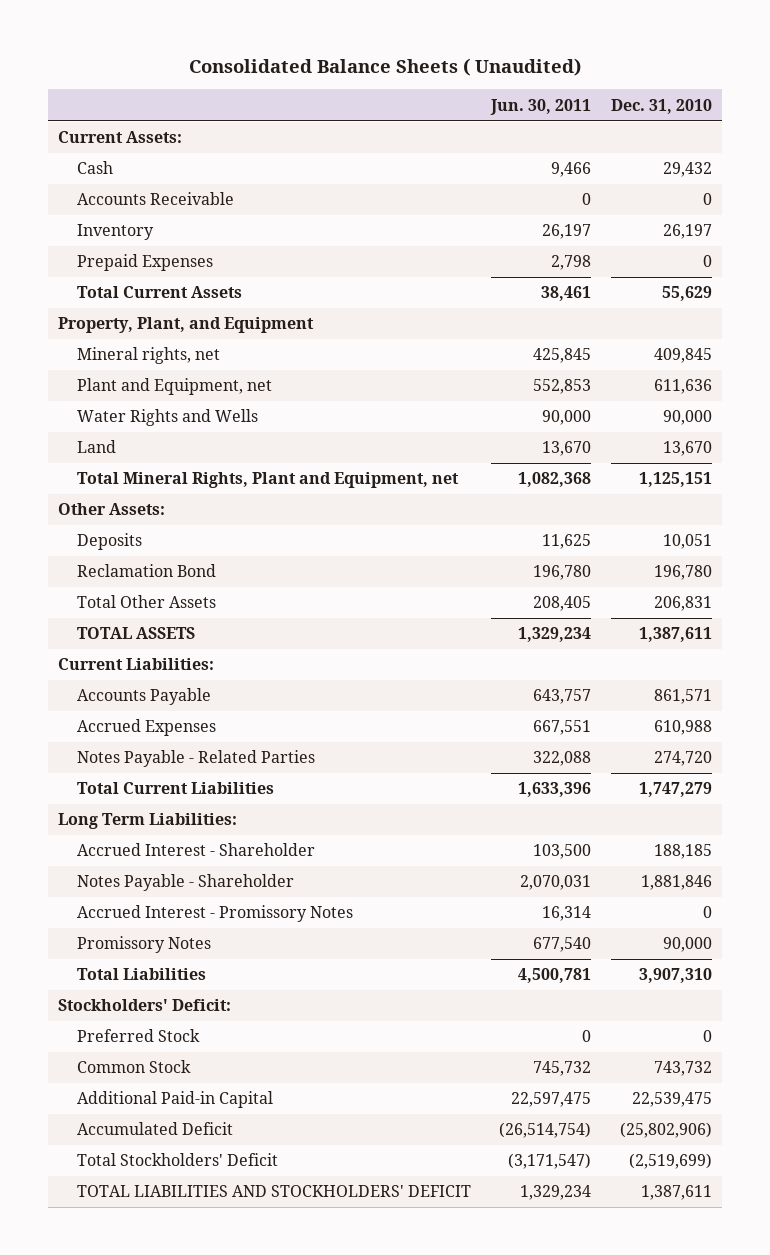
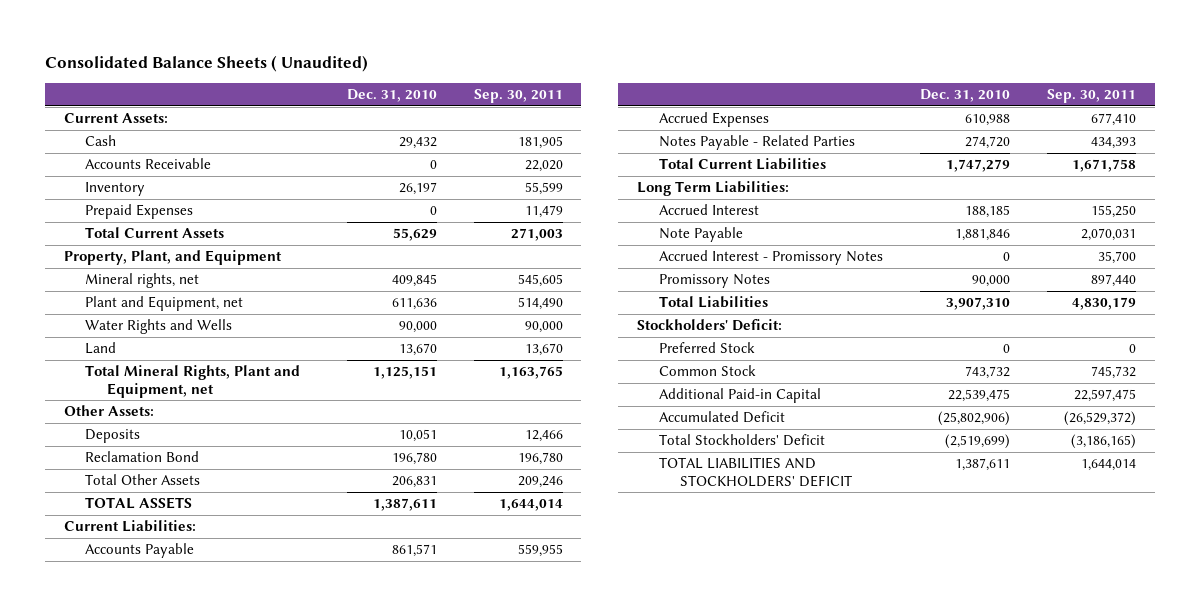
[490,98,592,115] Jun. 30, 2011 -> none
none -> [473,89,563,104] Sep. 30, 2011
[76,843,315,857] Accrued Interest - Shareholder -> [658,204,759,216] Accrued Interest
[76,874,294,892] Notes Payable - Shareholder -> [658,227,743,243] Note Payable

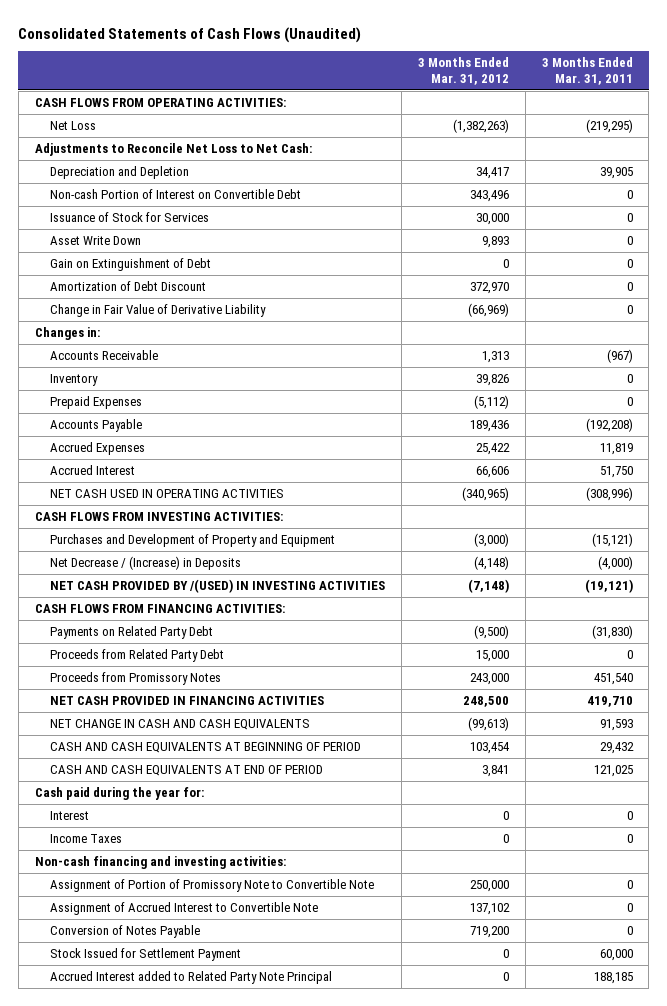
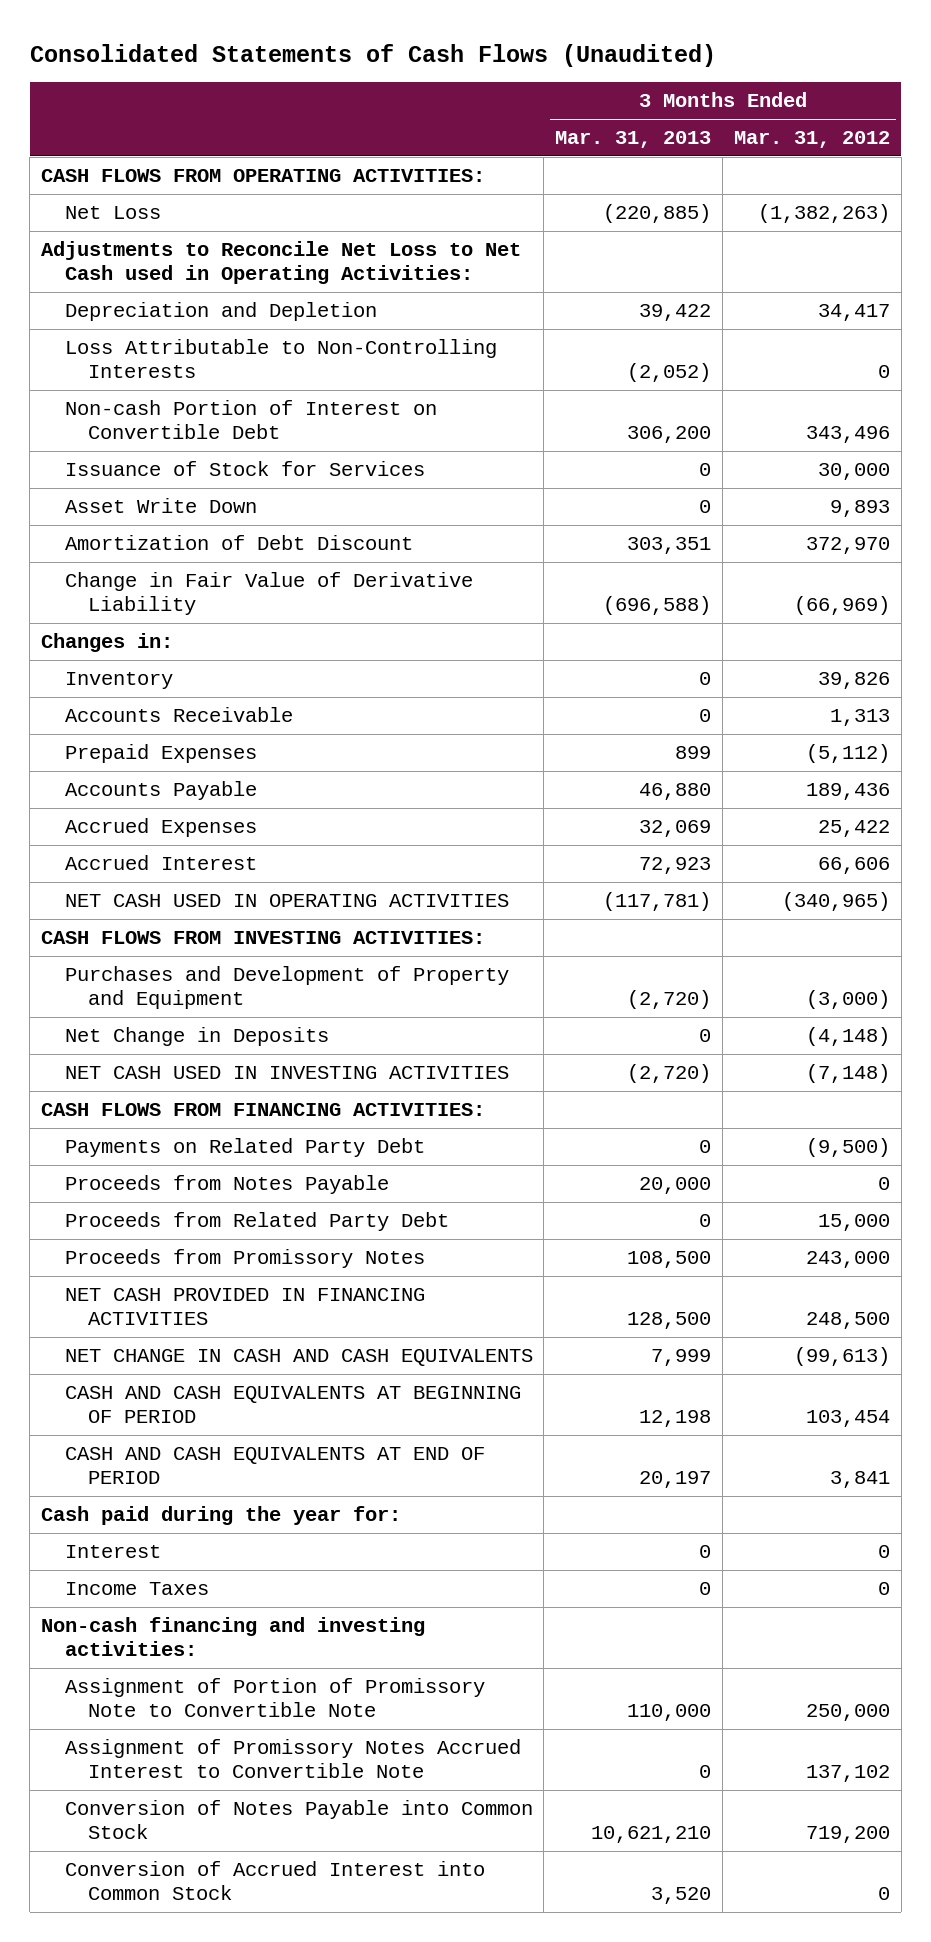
[541,57,633,85] 3 Months Ended Mar. 31, 2011 -> none
none -> [555,131,712,149] Mar. 31, 2013
[34,143,312,157] Adjustments to Reconcile Net Loss to Net Cash: -> [41,241,522,285] Adjustments to Reconcile Net Loss to Net Cash used in Operating Activities:
none -> [64,339,497,379] Loss Attributable to Non-Controlling Interests
[50,258,212,272] Gain on Extinguishment of Debt -> none
[50,350,159,361] Accounts Receivable -> [64,707,293,723] Accounts Receivable
[50,556,242,571] Net Decrease / (Increase) in Deposits -> [64,1027,329,1047] Net Change in Deposits
[50,579,386,594] NET CASH PROVIDED BY /(USED) IN INVESTING ACTIVITIES -> [64,1066,509,1080] NET CASH USED IN INVESTING ACTIVITIES
none -> [64,1175,389,1195] Proceeds from Notes Payable
[50,948,242,962] Stock Issued for Settlement Payment -> none
[50,971,333,985] Accrued Interest added to Related Party Note Principal -> none
[50,902,319,916] Assignment of Accrued Interest to Convertible Note -> [64,1739,521,1779] Assignment of Promissory Notes Accrued Interest to Convertible Note
[50,925,201,939] Conversion of Notes Payable -> [64,1800,533,1840] Conversion of Notes Payable into Common Stock
none -> [64,1861,485,1901] Conversion of Accrued Interest into Common Stock

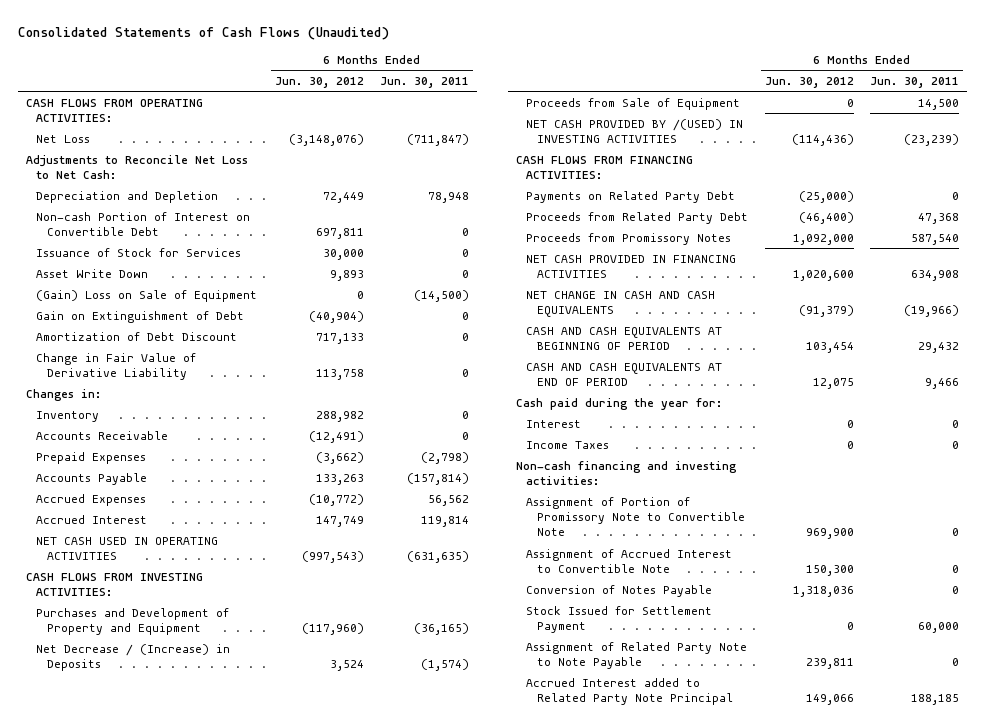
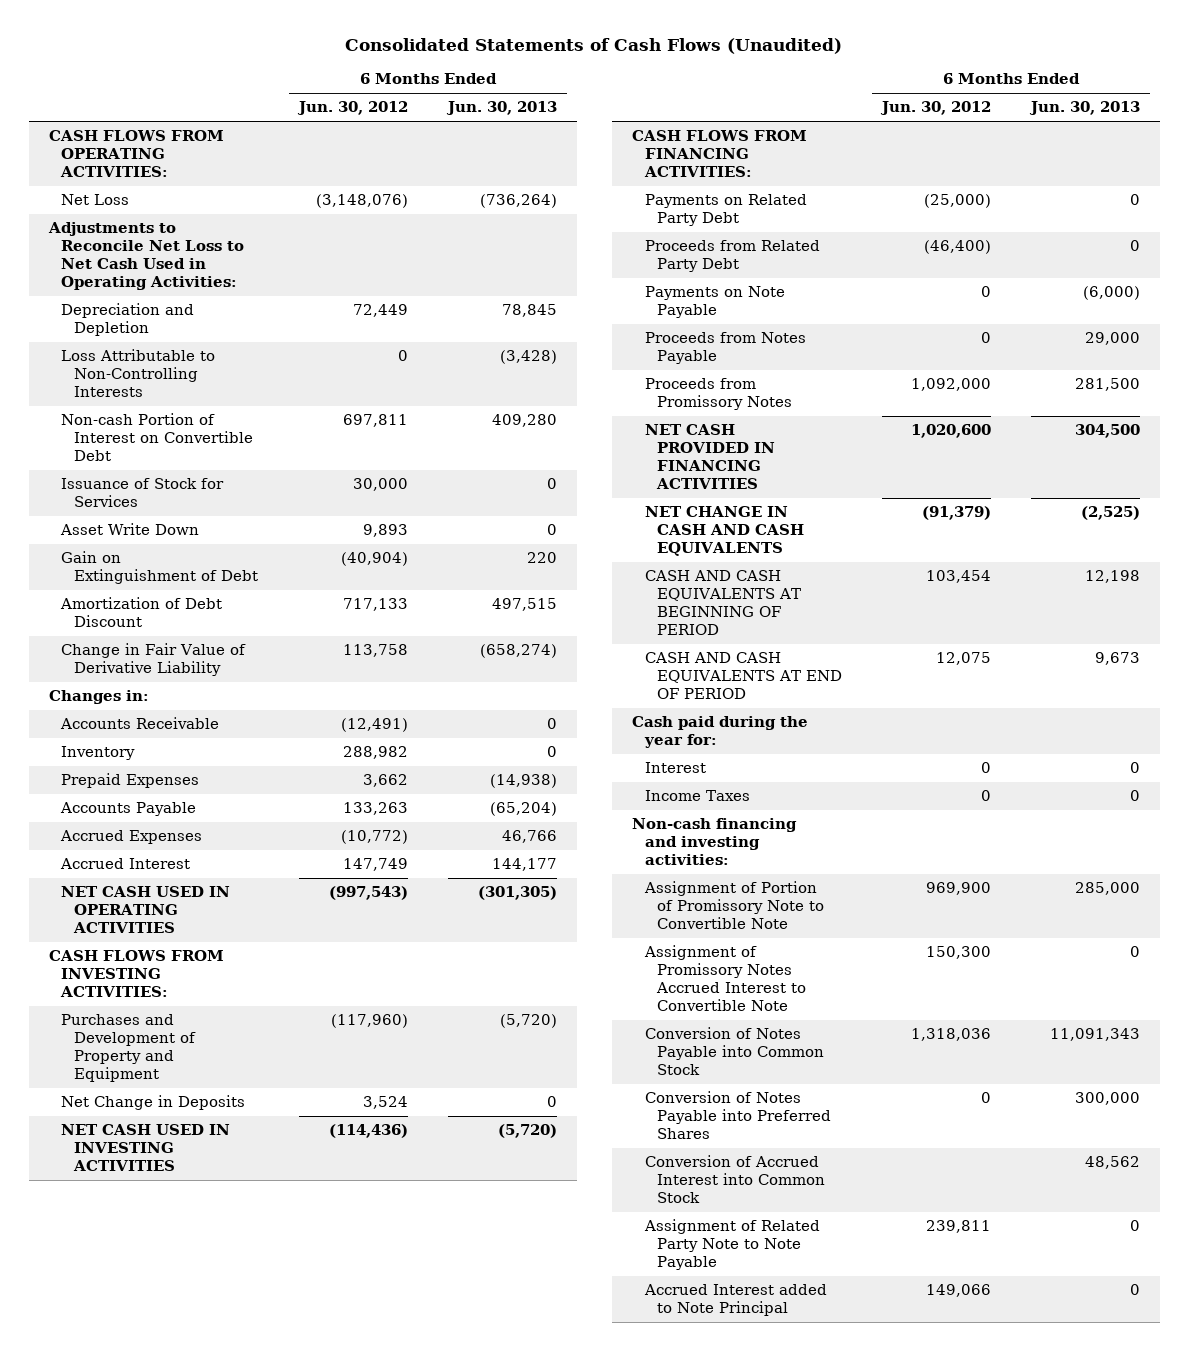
[380,77,470,89] Jun. 30, 2011 -> none
none -> [445,101,557,116] Jun. 30, 2013
[26,154,249,180] Adjustments to Reconcile Net Loss to Net Cash: -> [47,222,245,290] Adjustments to Reconcile Net Loss to Net Cash Used in Operating Activities:
none -> [61,349,216,397] Loss Attributable to Non-Controlling Interests
[36,289,258,302] (Gain) Loss on Sale of Equipment -> none
[36,410,100,422] Inventory -> [61,746,136,761] Inventory
[315,451,364,464] (3,662) -> [362,774,408,788] 3,662
[526,97,741,110] Proceeds from Sale of Equipment -> none
[36,643,231,672] Net Decrease / (Increase) in Deposits -> [61,1095,246,1111] Net Change in Deposits
[526,118,744,144] NET CASH PROVIDED BY /(USED) IN INVESTING ACTIVITIES -> [61,1124,231,1171] NET CASH USED IN INVESTING ACTIVITIES
none -> [644,286,785,319] Payments on Note Payable
none -> [644,332,806,365] Proceeds from Notes Payable
[526,605,713,634] Stock Issued for Settlement Payment -> none
[526,548,733,574] Assignment of Accrued Interest to Convertible Note -> [643,945,807,1011] Assignment of Promissory Notes Accrued Interest to Convertible Note
[526,584,713,597] Conversion of Notes Payable -> [644,1027,825,1075] Conversion of Notes Payable into Common Stock
none -> [644,1091,832,1139] Conversion of Notes Payable into Preferred Shares
none -> [644,1155,826,1203] Conversion of Accrued Interest into Common Stock
[526,677,733,706] Accrued Interest added to Related Party Note Principal -> [643,1284,827,1317] Accrued Interest added to Note Principal

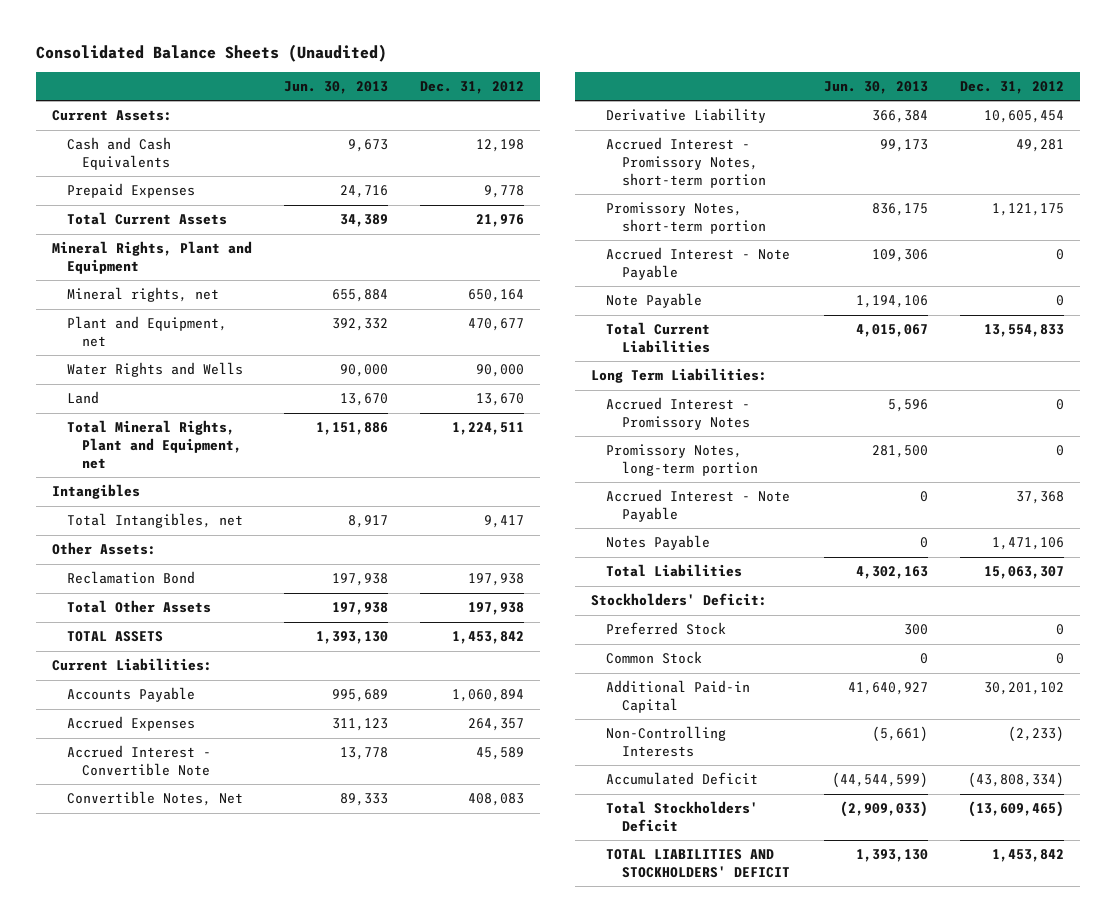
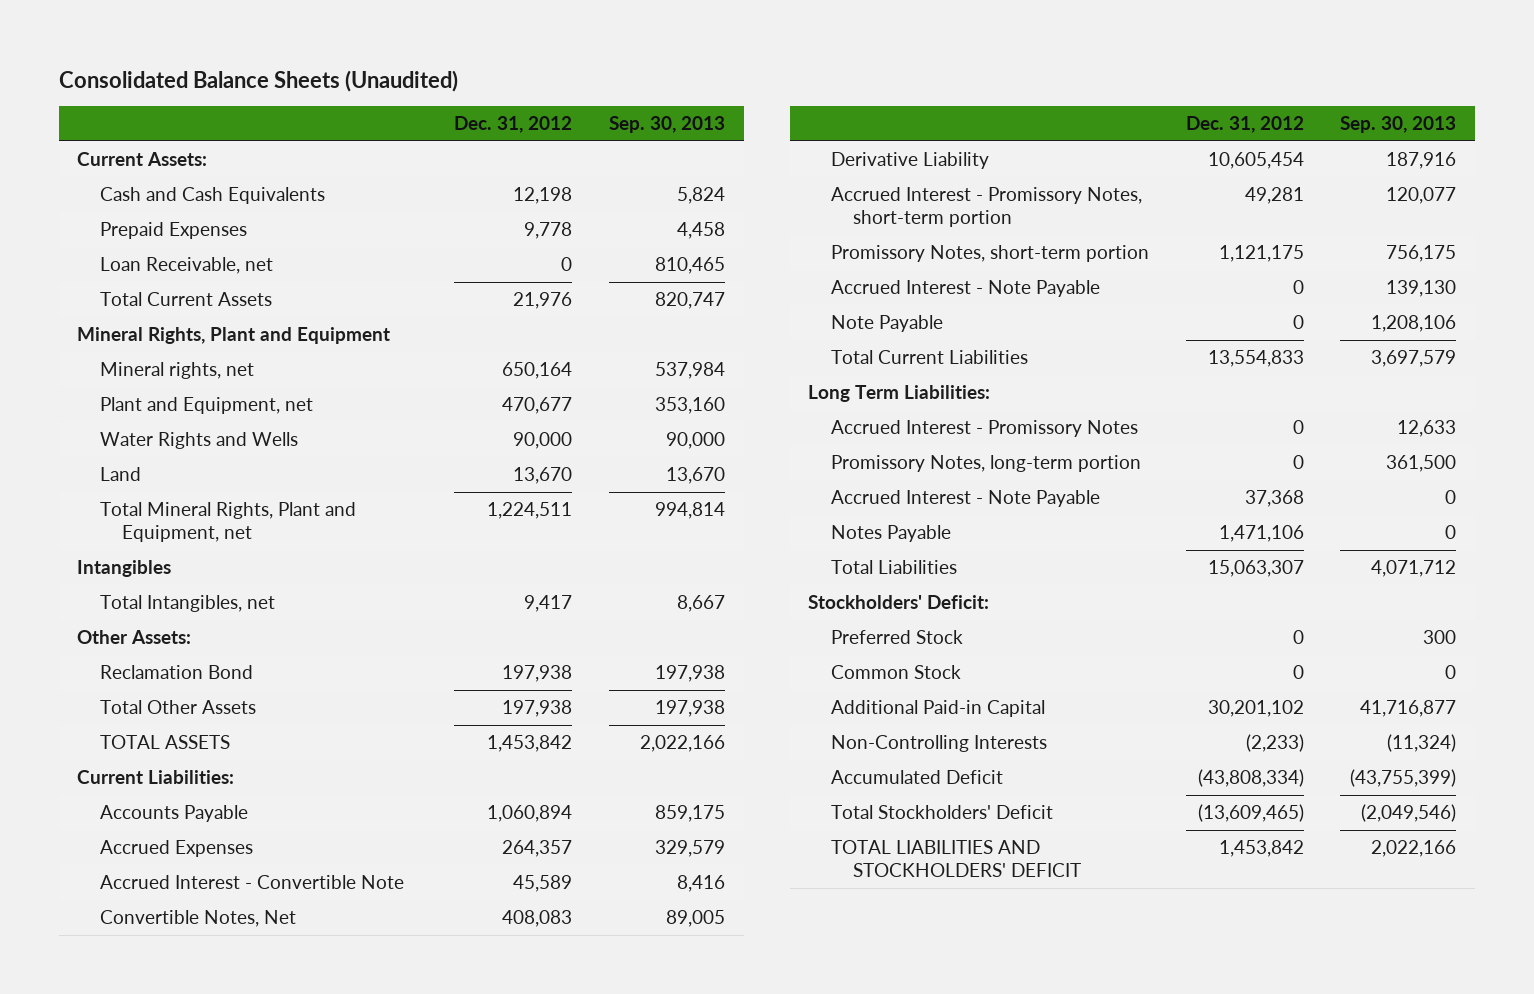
[284,81,389,95] Jun. 30, 2013 -> none
none -> [609,116,726,134] Sep. 30, 2013
none -> [99,256,273,274] Loan Receivable, net

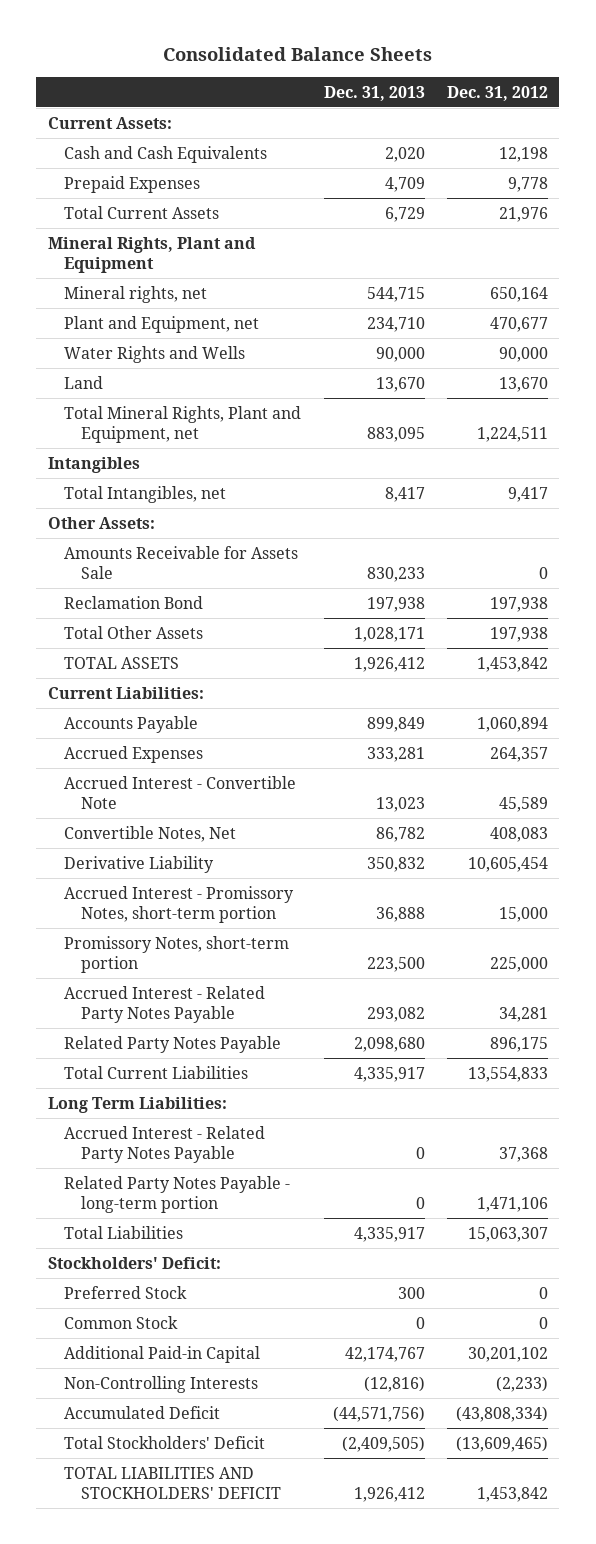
[58,69,458,92] Consolidated Balance Sheets (Unaudited) -> [162,47,432,62] Consolidated Balance Sheets
[609,116,726,134] Sep. 30, 2013 -> none
none -> [323,85,425,101] Dec. 31, 2013
[99,256,273,274] Loan Receivable, net -> none
none -> [64,545,299,579] Amounts Receivable for Assets Sale
[830,314,943,332] Note Payable -> none
[1244,186,1304,204] 49,281 -> [499,906,549,922] 15,000
[1218,244,1304,262] 1,121,175 -> [490,956,549,972] 225,000
[830,279,1100,297] Accrued Interest - Note Payable -> [64,985,266,1023] Accrued Interest - Related Party Notes Payable
[1292,279,1304,294] 0 -> [499,1006,549,1022] 34,281
none -> [64,1035,282,1053] Related Party Notes Payable
[830,419,1138,437] Accrued Interest - Promissory Notes -> none
[830,454,1141,472] Promissory Notes, long-term portion -> none
[830,489,1100,507] Accrued Interest - Note Payable -> [64,1125,266,1163] Accrued Interest - Related Party Notes Payable
[830,524,951,542] Notes Payable -> [64,1175,291,1213] Related Party Notes Payable - long-term portion

